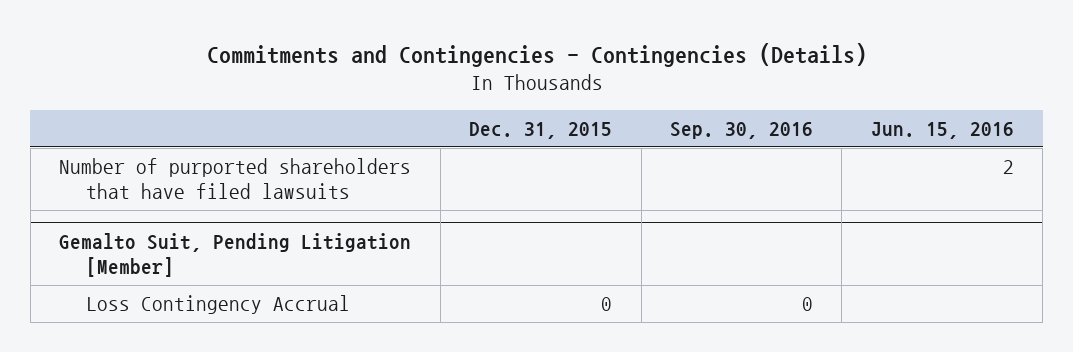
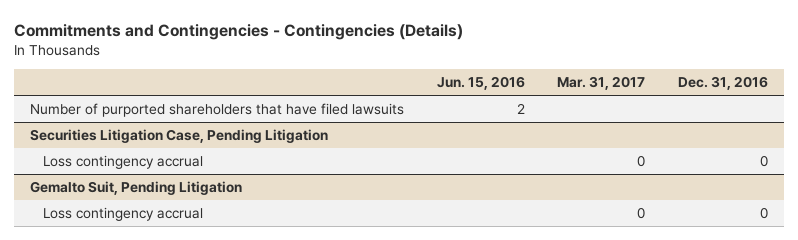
[469,121,613,139] Dec. 31, 2015 -> none
[670,121,814,139] Sep. 30, 2016 -> none
none -> [557,76,646,91] Mar. 31, 2017
none -> [678,76,769,91] Dec. 31, 2016
none -> [30,129,329,144] Securities Litigation Case, Pending Litigation
none -> [42,155,203,170] Loss contingency accrual
[59,232,412,277] Gemalto Suit, Pending Litigation [Member] -> [30,181,243,196] Gemalto Suit, Pending Litigation
[85,295,350,315] Loss Contingency Accrual -> [42,207,203,222] Loss contingency accrual

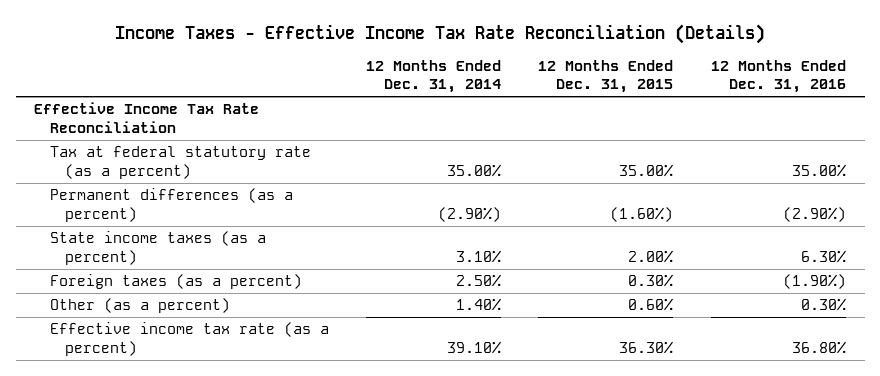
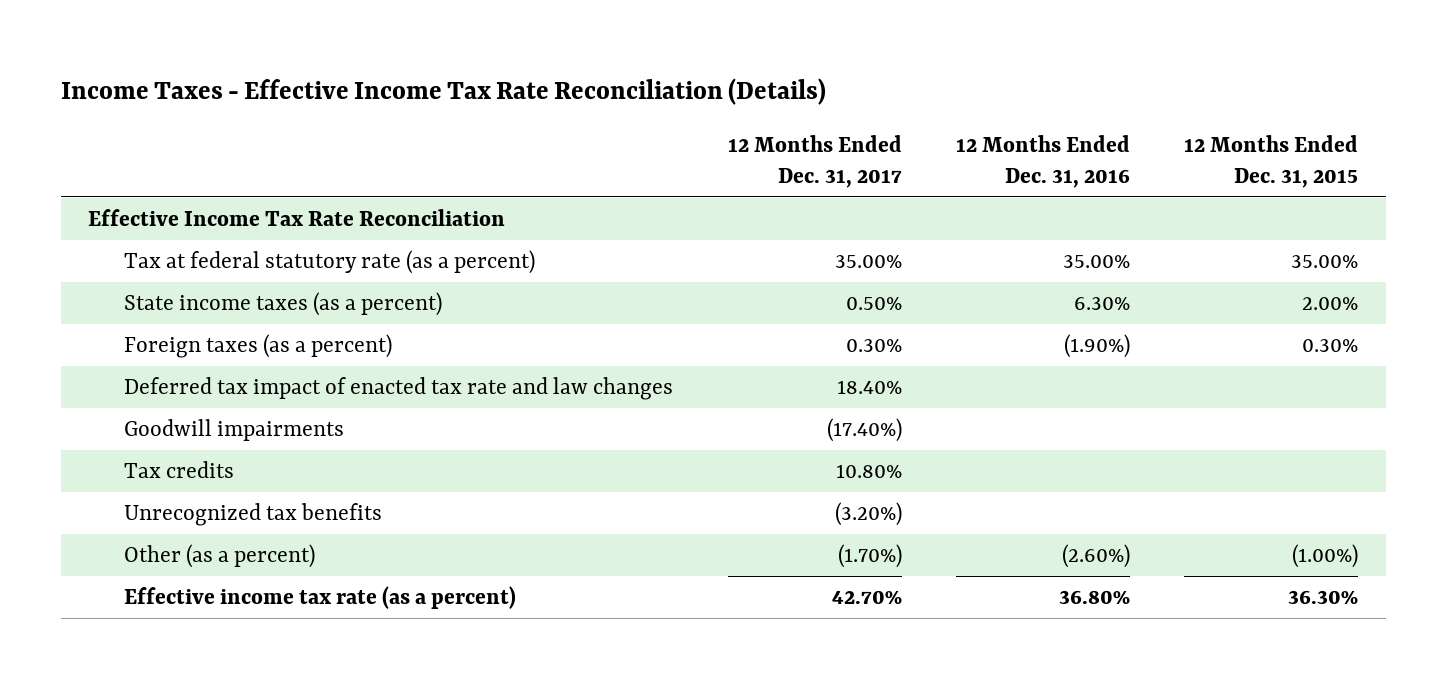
[366,59,502,94] 12 Months Ended Dec. 31, 2014 -> none
none -> [727,135,902,189] 12 Months Ended Dec. 31, 2017
[49,188,293,222] Permanent differences (as a percent) -> none
none -> [124,376,674,400] Deferred tax impact of enacted tax rate and law changes
none -> [124,418,345,441] Goodwill impairments
none -> [124,460,235,478] Tax credits
none -> [124,502,383,526] Unrecognized tax benefits
[628,298,674,312] 0.60% -> [1292,543,1359,568] (1.00%)
[800,298,846,312] 0.30% -> [1061,543,1130,568] (2.60%)

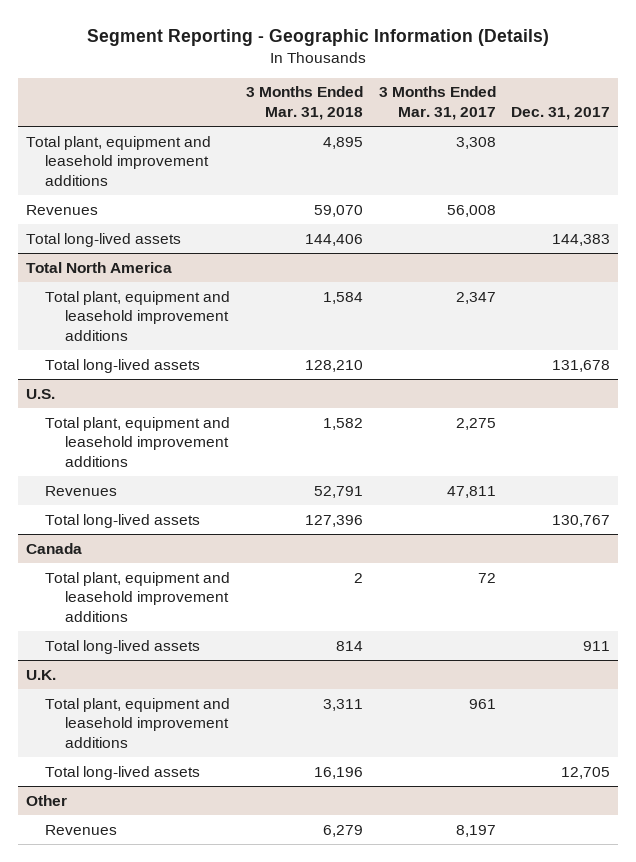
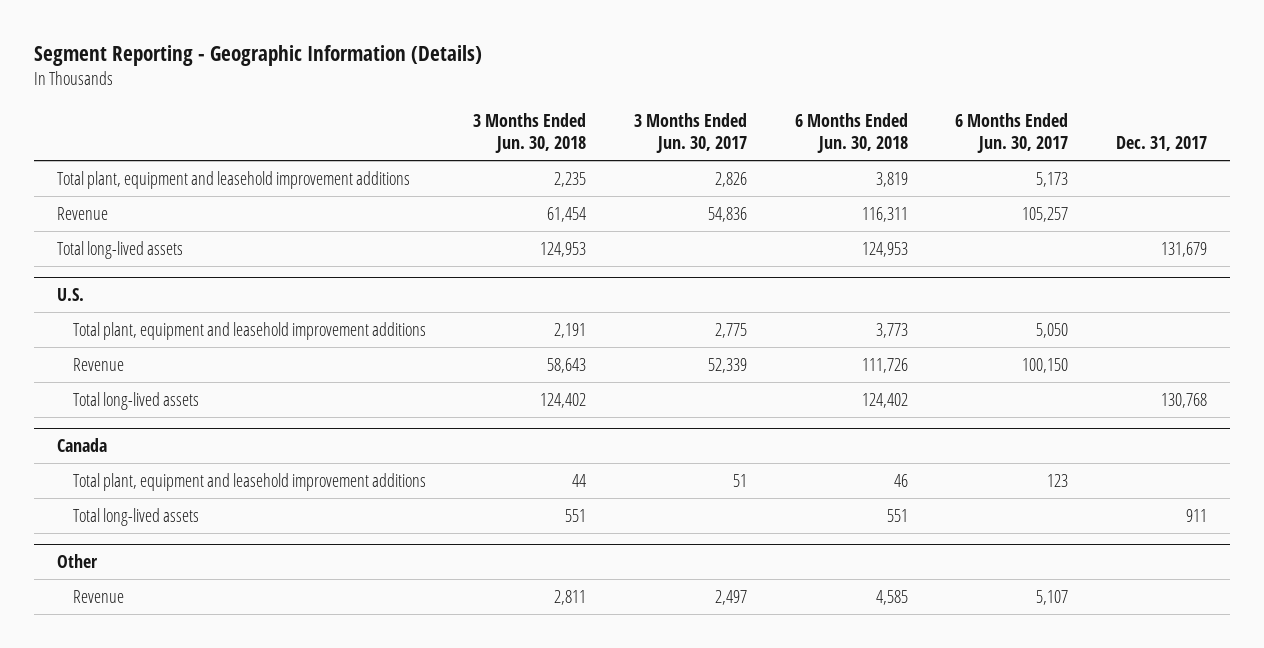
[245,86,363,121] 3 Months Ended Mar. 31, 2018 -> none
[378,86,496,121] 3 Months Ended Mar. 31, 2017 -> none
none -> [473,112,587,153] 3 Months Ended Jun. 30, 2018
none -> [633,112,747,153] 3 Months Ended Jun. 30, 2017
none -> [794,112,908,153] 6 Months Ended Jun. 30, 2018
none -> [955,112,1069,153] 6 Months Ended Jun. 30, 2017
[25,261,172,273] Total North America -> none
[45,290,231,341] Total plant, equipment and leasehold improvement additions -> none
[45,358,201,373] Total long-lived assets -> none
[25,204,98,215] Revenues -> [57,206,109,220] Revenue
[552,233,611,246] 144,383 -> [1160,241,1207,257] 131,679
[45,485,118,496] Revenues -> [72,357,124,371] Revenue
[552,514,611,527] 130,767 -> [1160,392,1207,408] 130,768
[25,669,56,680] U.K. -> none
[45,697,231,748] Total plant, equipment and leasehold improvement additions -> none
[45,765,201,780] Total long-lived assets -> none
[45,824,118,835] Revenues -> [72,589,124,603] Revenue

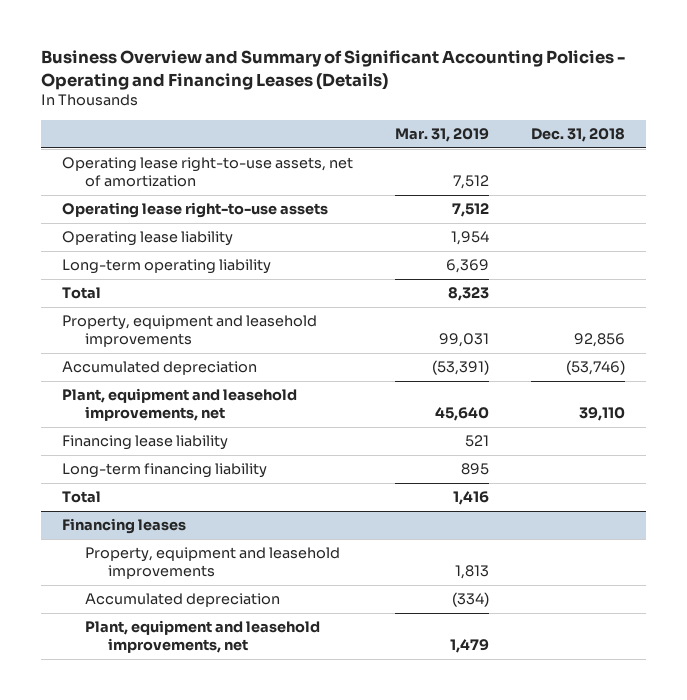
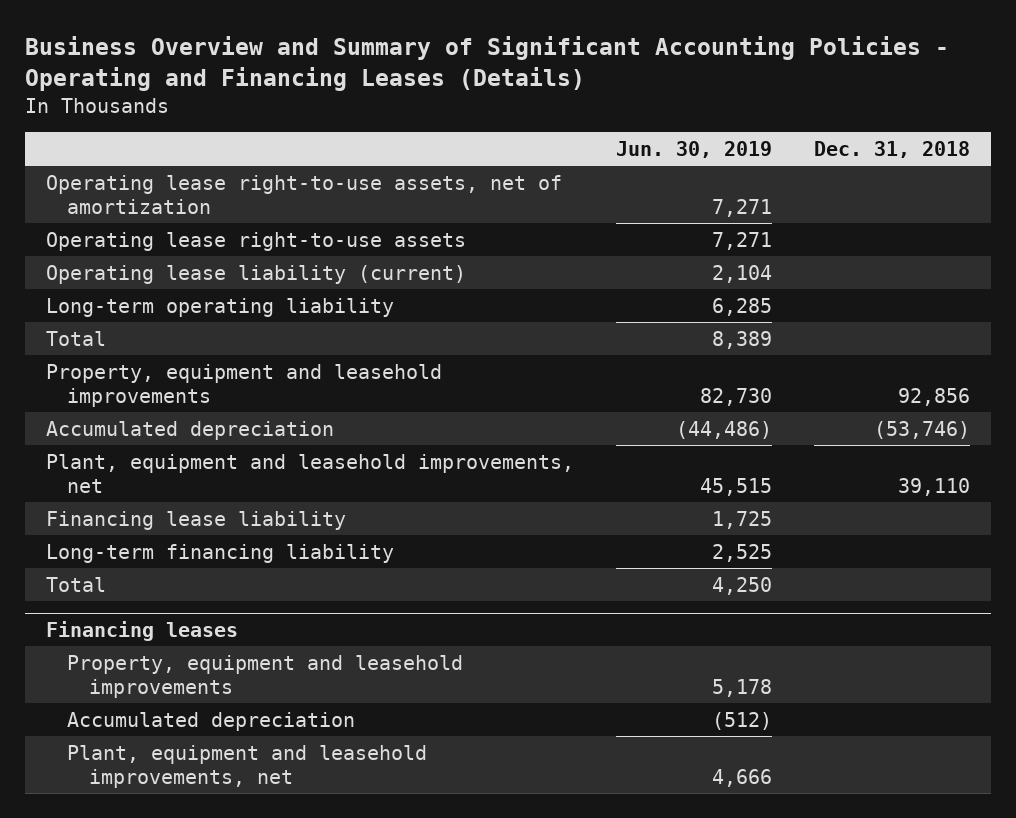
[394,127,489,142] Mar. 31, 2019 -> none
none -> [615,141,772,159] Jun. 30, 2019
[62,231,234,247] Operating lease liability -> [45,264,466,284] Operating lease liability (current)

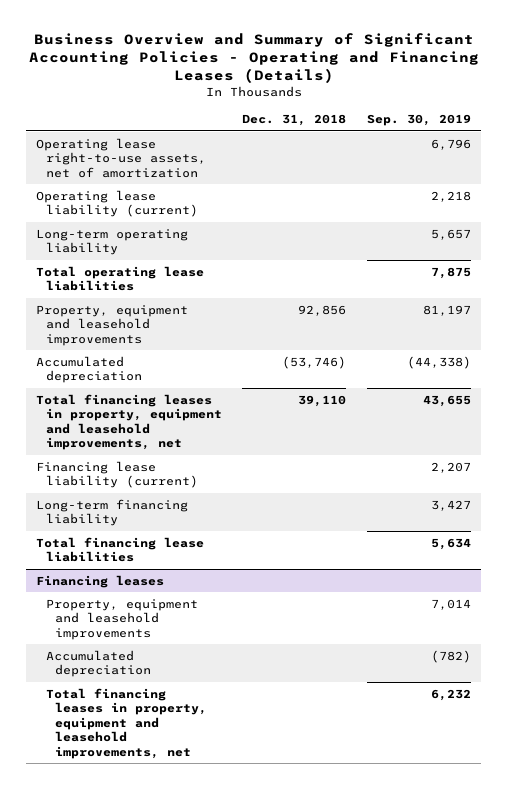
[615,141,772,159] Jun. 30, 2019 -> none
none -> [367,114,472,127] Sep. 30, 2019
[45,231,466,251] Operating lease right-to-use assets -> none
[45,330,106,346] Total -> [36,265,205,292] Total operating lease liabilities
[45,453,574,493] Plant, equipment and leasehold improvements, net -> [36,393,222,451] Total financing leases in property, equipment and leasehold improvements, net
[45,510,346,530] Financing lease liability -> [36,460,198,489] Financing lease liability (current)
[45,576,106,592] Total -> [36,536,205,563] Total financing lease liabilities
[67,744,428,788] Plant, equipment and leasehold improvements, net -> [45,687,208,759] Total financing leases in property, equipment and leasehold improvements, net

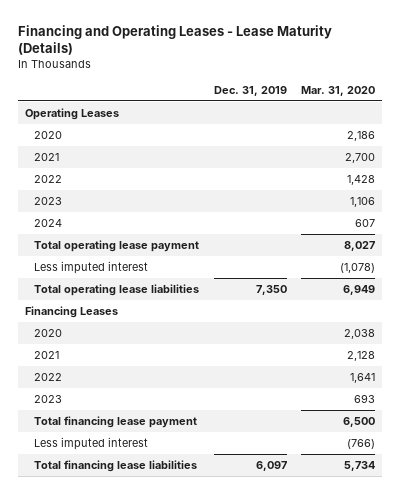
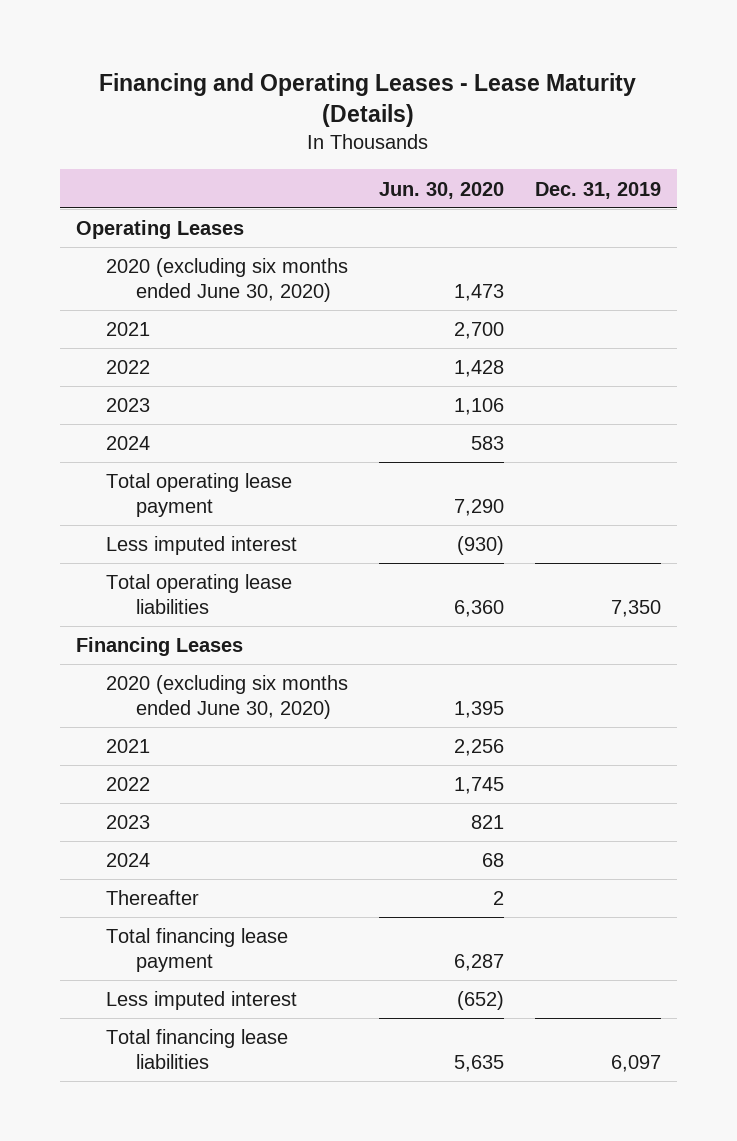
[301,85,376,96] Mar. 31, 2020 -> none
none -> [379,181,505,199] Jun. 30, 2020
[34,130,63,139] 2020 -> [105,258,348,302] 2020 (excluding six months ended June 30, 2020)
[34,328,63,337] 2020 -> [105,675,348,719] 2020 (excluding six months ended June 30, 2020)
none -> [105,853,150,868] 2024
none -> [105,890,199,906] Thereafter

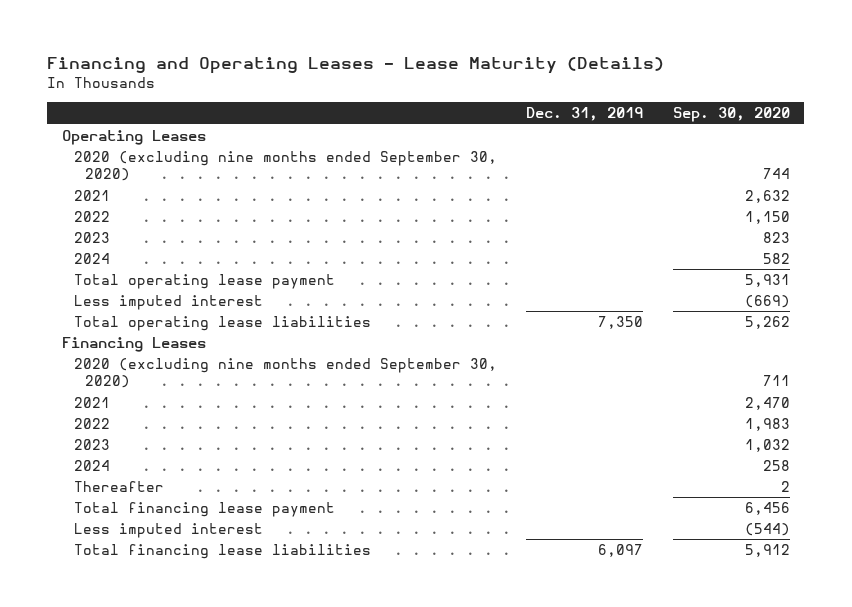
[379,181,505,199] Jun. 30, 2020 -> none
none -> [672,107,790,123] Sep. 30, 2020
[105,258,348,302] 2020 (excluding six months ended June 30, 2020) -> [73,151,497,182] 2020 (excluding nine months ended September 30, 2020)
[105,675,348,719] 2020 (excluding six months ended June 30, 2020) -> [73,358,497,389] 2020 (excluding nine months ended September 30, 2020)

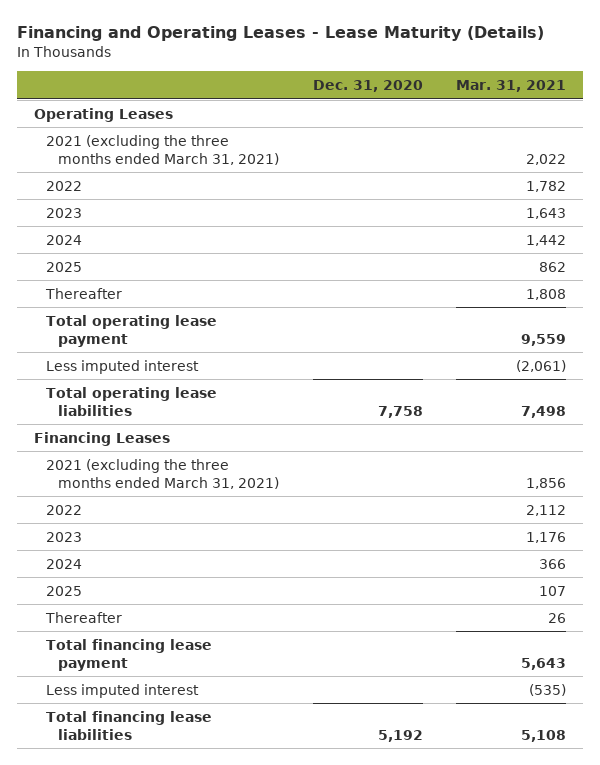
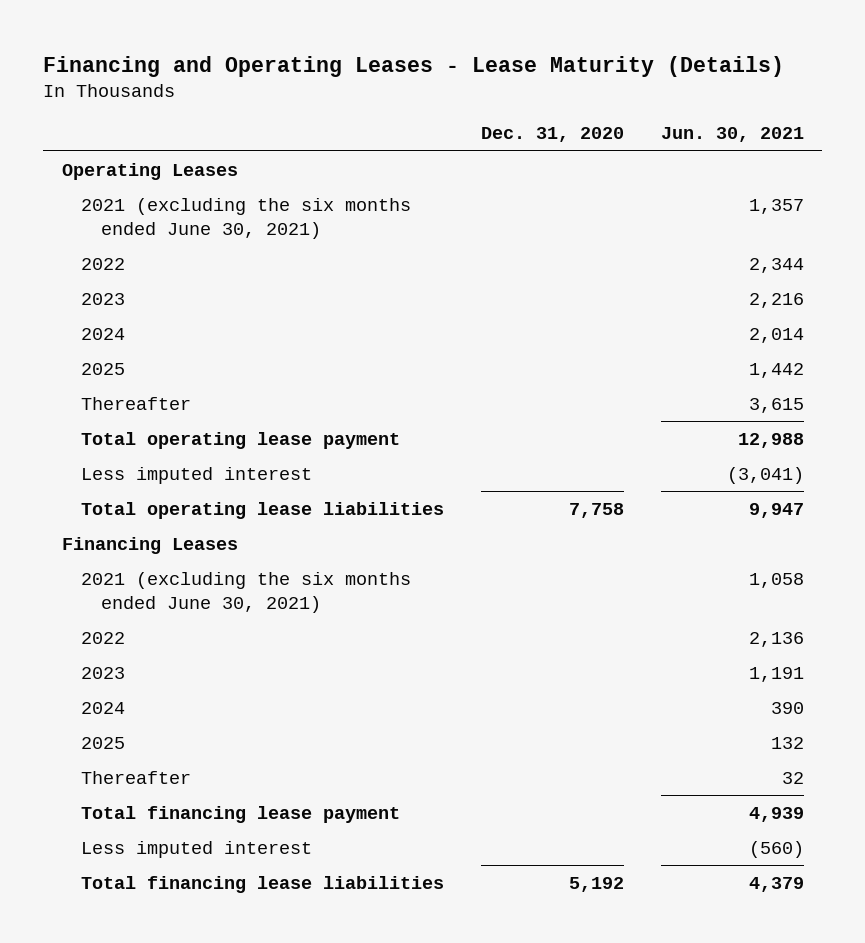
[456,80,567,93] Mar. 31, 2021 -> none
none -> [660,127,804,143] Jun. 30, 2021
[45,134,279,165] 2021 (excluding the three months ended March 31, 2021) -> [81,197,412,239] 2021 (excluding the six months ended June 30, 2021)
[45,458,279,489] 2021 (excluding the three months ended March 31, 2021) -> [81,571,412,613] 2021 (excluding the six months ended June 30, 2021)

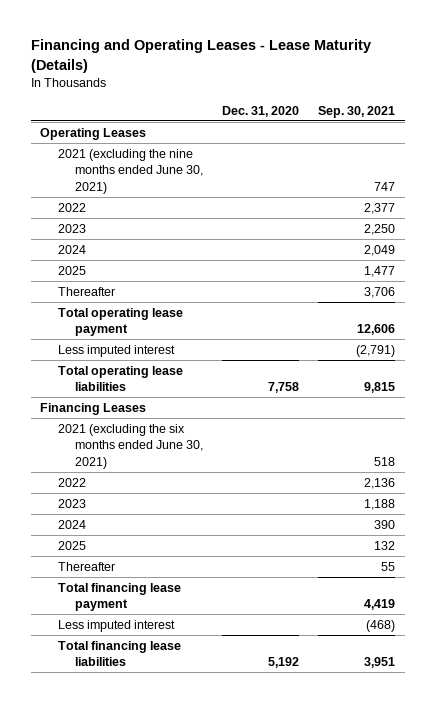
[660,127,804,143] Jun. 30, 2021 -> none
none -> [318,105,396,118] Sep. 30, 2021
[81,197,412,239] 2021 (excluding the six months ended June 30, 2021) -> [57,148,203,194] 2021 (excluding the nine months ended June 30, 2021)

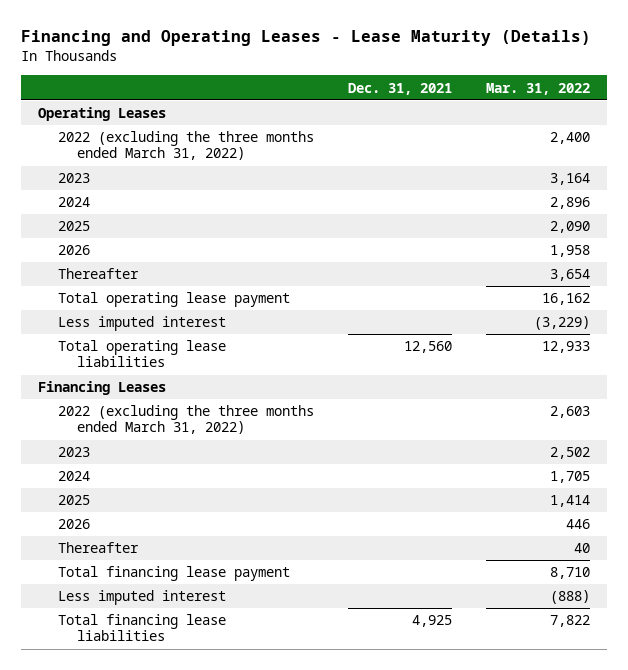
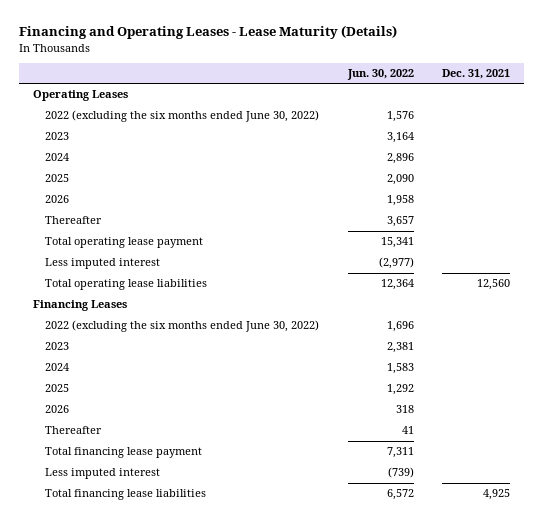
[485,82,590,95] Mar. 31, 2022 -> none
none -> [346,69,414,81] Jun. 30, 2022
[57,131,314,161] 2022 (excluding the three months ended March 31, 2022) -> [45,110,320,123] 2022 (excluding the six months ended June 30, 2022)
[57,405,314,435] 2022 (excluding the three months ended March 31, 2022) -> [45,320,320,333] 2022 (excluding the six months ended June 30, 2022)

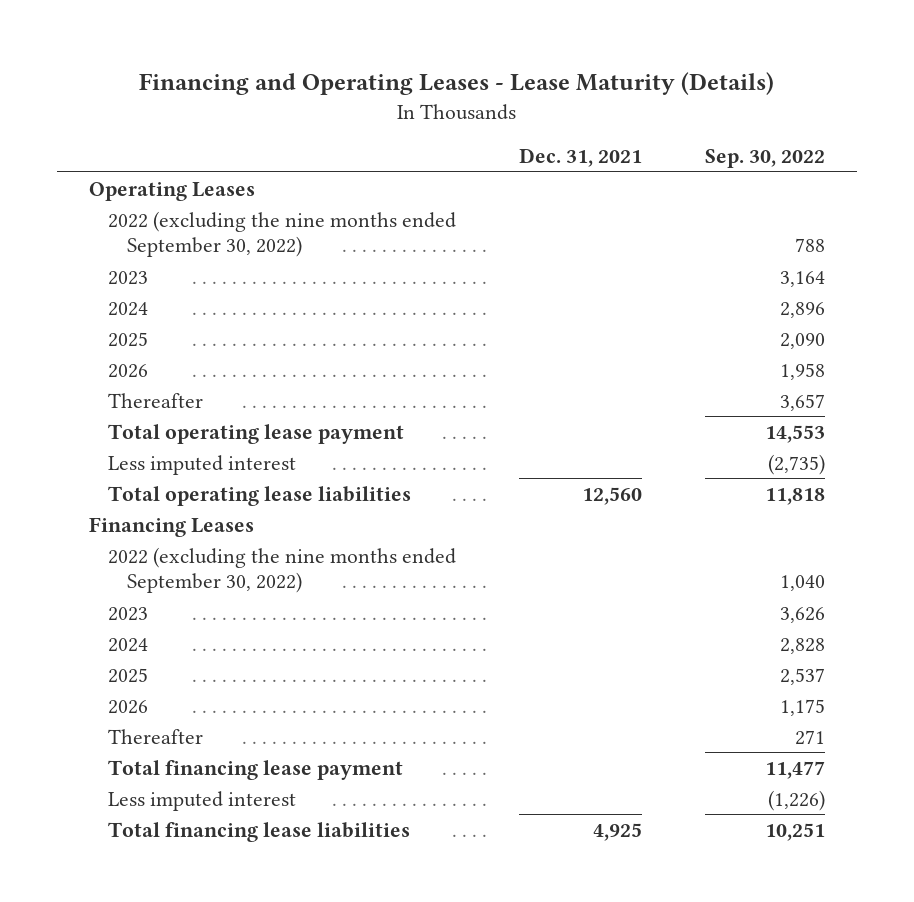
[346,69,414,81] Jun. 30, 2022 -> none
none -> [705,148,826,168] Sep. 30, 2022
[45,110,320,123] 2022 (excluding the six months ended June 30, 2022) -> [107,210,456,258] 2022 (excluding the nine months ended September 30, 2022)
[45,320,320,333] 2022 (excluding the six months ended June 30, 2022) -> [107,546,456,594] 2022 (excluding the nine months ended September 30, 2022)

